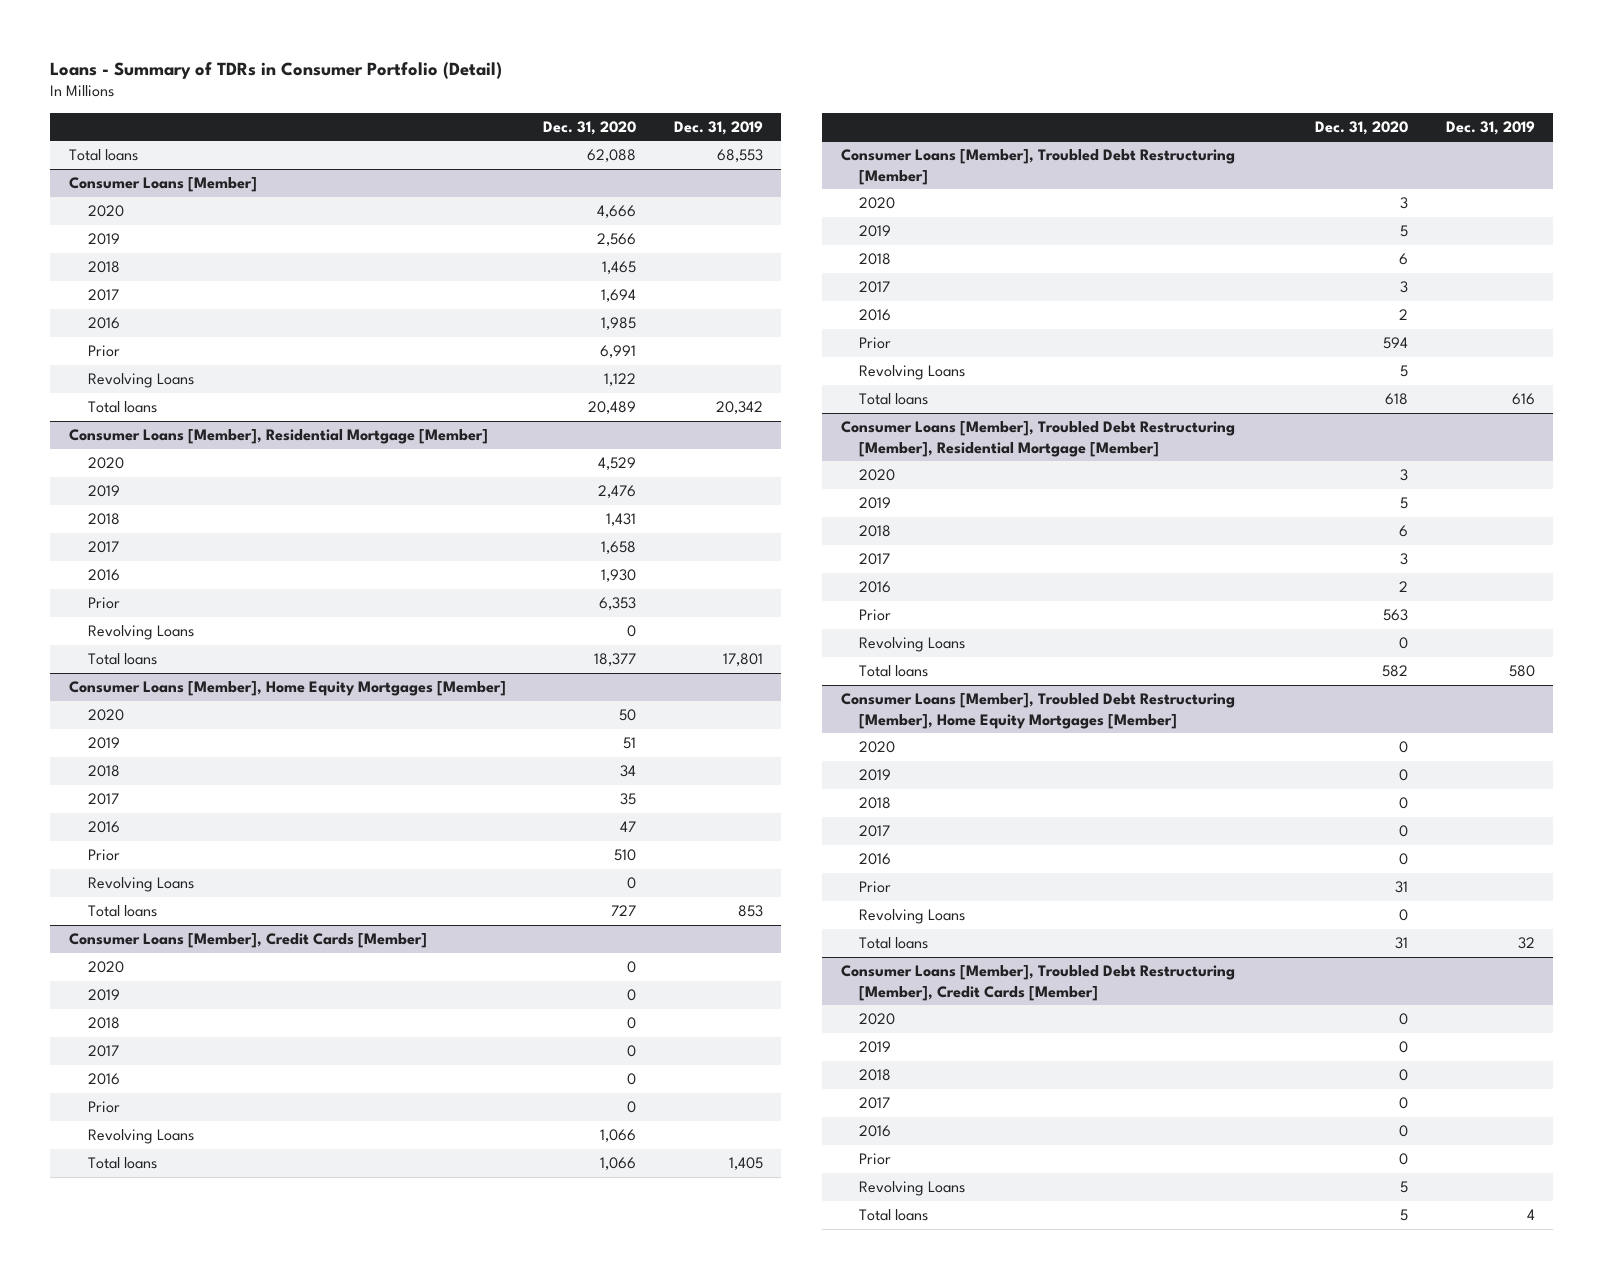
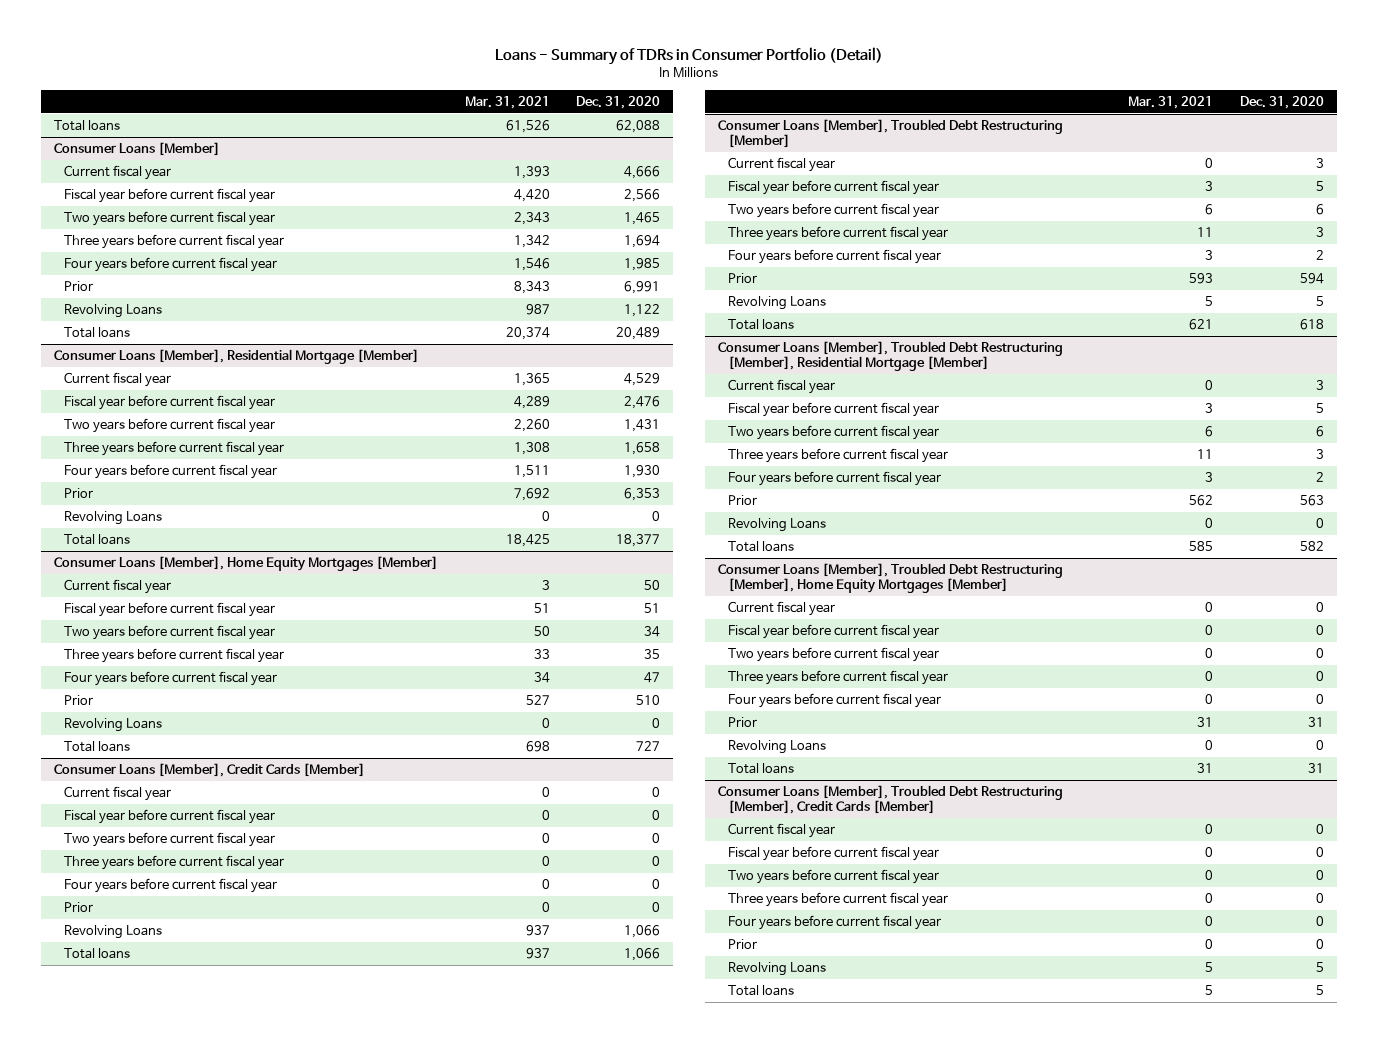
[673,120,763,135] Dec. 31, 2019 -> none
none -> [464,95,550,109] Mar. 31, 2021
[87,205,124,218] 2020 -> [64,164,172,180] Current fiscal year
[87,233,120,246] 2019 -> [64,187,276,203] Fiscal year before current fiscal year
[87,261,120,274] 2018 -> [64,210,276,226] Two years before current fiscal year
[87,289,119,302] 2017 -> [64,233,285,249] Three years before current fiscal year
[87,317,120,330] 2016 -> [64,256,278,272] Four years before current fiscal year
[87,457,124,470] 2020 -> [64,371,172,387] Current fiscal year
[87,485,120,498] 2019 -> [64,394,276,410] Fiscal year before current fiscal year
[87,513,120,526] 2018 -> [64,417,276,433] Two years before current fiscal year
[87,541,119,554] 2017 -> [64,440,285,456] Three years before current fiscal year
[87,569,120,582] 2016 -> [64,463,278,479] Four years before current fiscal year
[87,709,124,722] 2020 -> [64,578,172,594] Current fiscal year
[87,737,120,750] 2019 -> [64,601,276,617] Fiscal year before current fiscal year
[87,765,120,778] 2018 -> [64,624,276,640] Two years before current fiscal year
[87,793,119,806] 2017 -> [64,647,285,663] Three years before current fiscal year
[87,821,120,834] 2016 -> [64,670,278,686] Four years before current fiscal year
[87,961,124,974] 2020 -> [64,785,172,801] Current fiscal year
[87,989,120,1002] 2019 -> [64,808,276,824] Fiscal year before current fiscal year
[87,1017,120,1030] 2018 -> [64,831,276,847] Two years before current fiscal year
[87,1045,119,1058] 2017 -> [64,854,285,870] Three years before current fiscal year
[87,1073,120,1086] 2016 -> [64,877,278,893] Four years before current fiscal year
[859,197,896,210] 2020 -> [728,156,836,172] Current fiscal year
[859,225,892,238] 2019 -> [728,179,940,195] Fiscal year before current fiscal year
[859,253,892,266] 2018 -> [728,202,940,218] Two years before current fiscal year
[859,281,891,294] 2017 -> [728,225,949,241] Three years before current fiscal year
[859,309,892,322] 2016 -> [728,248,942,264] Four years before current fiscal year
[859,469,896,482] 2020 -> [728,378,836,394] Current fiscal year
[859,497,892,510] 2019 -> [728,401,940,417] Fiscal year before current fiscal year
[859,525,892,538] 2018 -> [728,424,940,440] Two years before current fiscal year
[859,553,891,566] 2017 -> [728,447,949,463] Three years before current fiscal year
[859,581,892,594] 2016 -> [728,470,942,486] Four years before current fiscal year
[859,741,896,754] 2020 -> [728,600,836,616] Current fiscal year
[859,769,892,782] 2019 -> [728,623,940,639] Fiscal year before current fiscal year
[859,797,892,810] 2018 -> [728,646,940,662] Two years before current fiscal year
[859,825,891,838] 2017 -> [728,669,949,685] Three years before current fiscal year
[859,853,892,866] 2016 -> [728,692,942,708] Four years before current fiscal year
[859,1013,896,1026] 2020 -> [728,822,836,838] Current fiscal year
[859,1041,892,1054] 2019 -> [728,845,940,861] Fiscal year before current fiscal year
[859,1069,892,1082] 2018 -> [728,868,940,884] Two years before current fiscal year
[859,1097,891,1110] 2017 -> [728,891,949,907] Three years before current fiscal year
[859,1125,892,1138] 2016 -> [728,914,942,930] Four years before current fiscal year

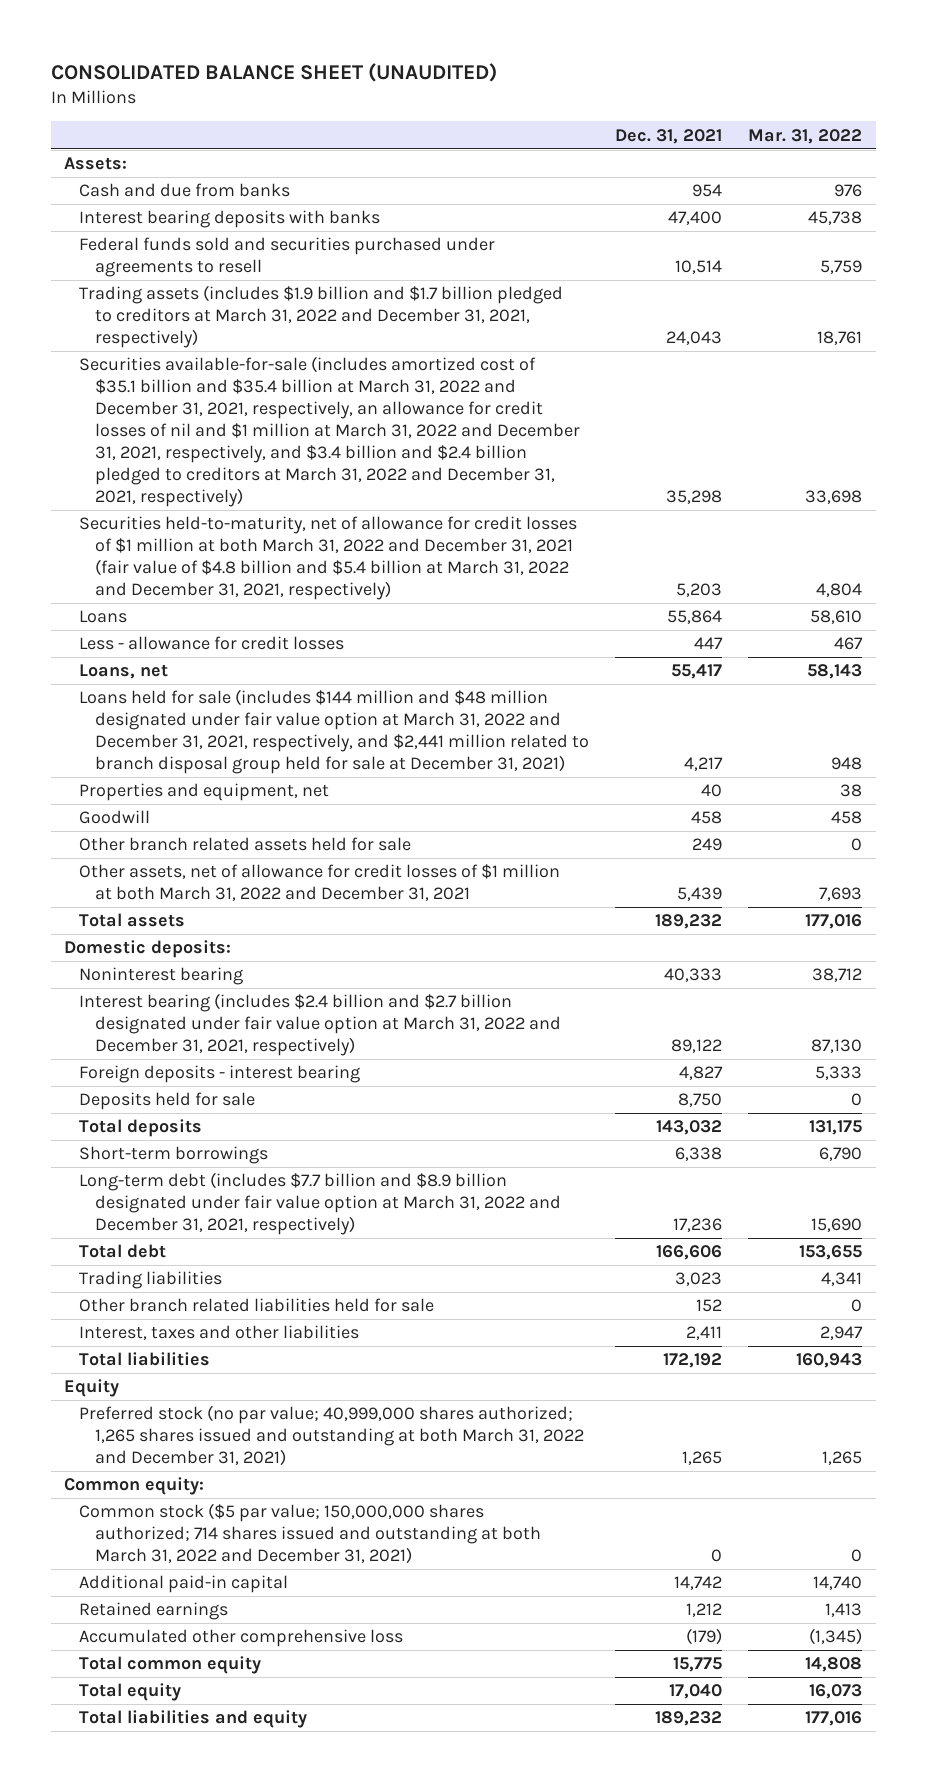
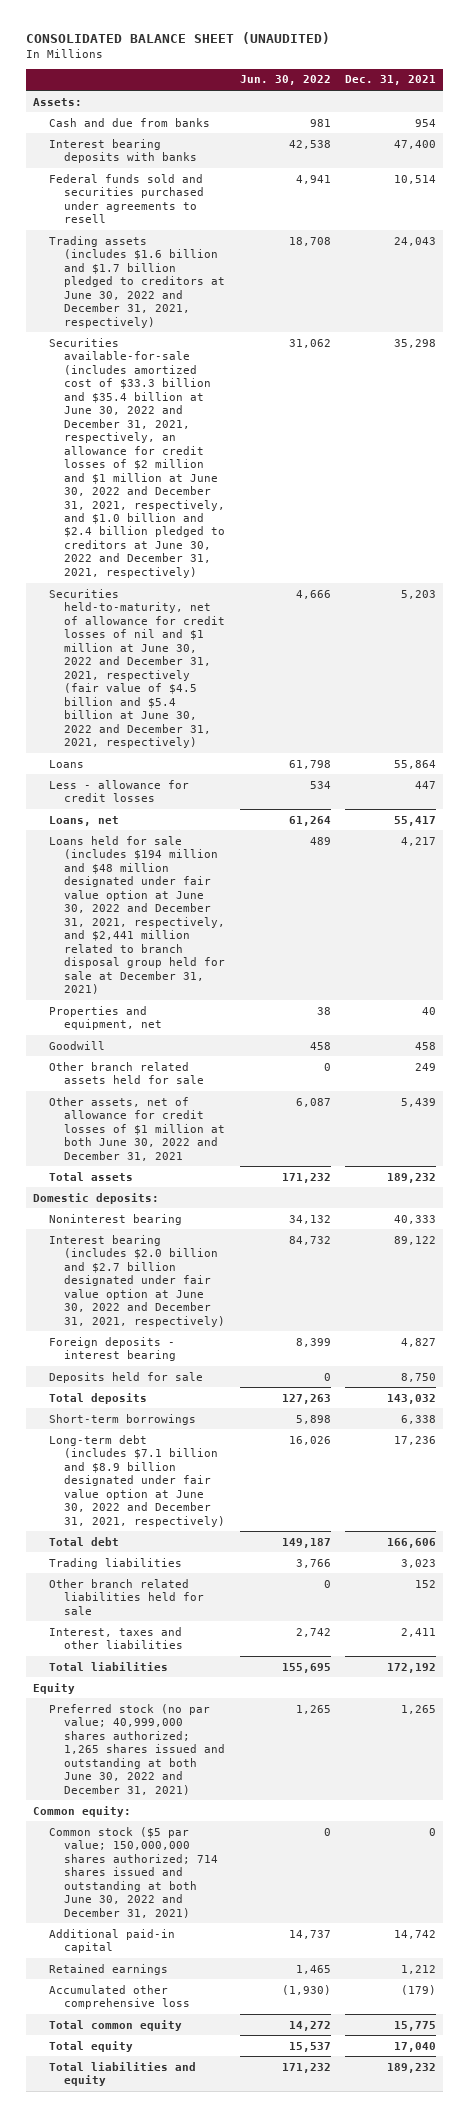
[748,128,863,144] Mar. 31, 2022 -> none
none -> [239,75,331,86] Jun. 30, 2022
[79,285,564,349] Trading assets (includes $1.9 billion and $1.7 billion pledged to creditors at March 31, 2022 and December 31, 2021, respectively) -> [48,235,226,328] Trading assets (includes $1.6 billion and $1.7 billion pledged to creditors at June 30, 2022 and December 31, 2021, respectively)
[79,356,580,507] Securities available-for-sale (includes amortized cost of $35.1 billion and $35.4 billion at March 31, 2022 and December 31, 2021, respectively, an allowance for credit losses of nil and $1 million at March 31, 2022 and December 31, 2021, respectively, and $3.4 billion and $2.4 billion pledged to creditors at March 31, 2022 and December 31, 2021, respectively) -> [48,337,226,578] Securities available-for-sale (includes amortized cost of $33.3 billion and $35.4 billion at June 30, 2022 and December 31, 2021, respectively, an allowance for credit losses of $2 million and $1 million at June 30, 2022 and December 31, 2021, respectively, and $1.0 billion and $2.4 billion pledged to creditors at June 30, 2022 and December 31, 2021, respectively)
[79,516,578,601] Securities held-to-maturity, net of allowance for credit losses of $1 million at both March 31, 2022 and December 31, 2021 (fair value of $4.8 billion and $5.4 billion at March 31, 2022 and December 31, 2021, respectively) -> [48,588,226,749] Securities held-to-maturity, net of allowance for credit losses of nil and $1 million at June 30, 2022 and December 31, 2021, respectively (fair value of $4.5 billion and $5.4 billion at June 30, 2022 and December 31, 2021, respectively)
[79,689,589,775] Loans held for sale (includes $144 million and $48 million designated under fair value option at March 31, 2022 and December 31, 2021, respectively, and $2,441 million related to branch disposal group held for sale at December 31, 2021) -> [48,835,226,995] Loans held for sale (includes $194 million and $48 million designated under fair value option at June 30, 2022 and December 31, 2021, respectively, and $2,441 million related to branch disposal group held for sale at December 31, 2021)
[79,864,561,902] Other assets, net of allowance for credit losses of $1 million at both March 31, 2022 and December 31, 2021 -> [48,1096,226,1161] Other assets, net of allowance for credit losses of $1 million at both June 30, 2022 and December 31, 2021
[79,993,561,1057] Interest bearing (includes $2.4 billion and $2.7 billion designated under fair value option at March 31, 2022 and December 31, 2021, respectively) -> [48,1234,226,1327] Interest bearing (includes $2.0 billion and $2.7 billion designated under fair value option at June 30, 2022 and December 31, 2021, respectively)
[79,1172,561,1236] Long-term debt (includes $7.7 billion and $8.9 billion designated under fair value option at March 31, 2022 and December 31, 2021, respectively) -> [48,1434,226,1527] Long-term debt (includes $7.1 billion and $8.9 billion designated under fair value option at June 30, 2022 and December 31, 2021, respectively)
[79,1405,584,1467] Preferred stock (no par value; 40,999,000 shares authorized; 1,265 shares issued and outstanding at both March 31, 2022 and December 31, 2021) -> [48,1703,226,1795] Preferred stock (no par value; 40,999,000 shares authorized; 1,265 shares issued and outstanding at both June 30, 2022 and December 31, 2021)
[79,1503,541,1565] Common stock ($5 par value; 150,000,000 shares authorized; 714 shares issued and outstanding at both March 31, 2022 and December 31, 2021) -> [48,1826,219,1918] Common stock ($5 par value; 150,000,000 shares authorized; 714 shares issued and outstanding at both June 30, 2022 and December 31, 2021)

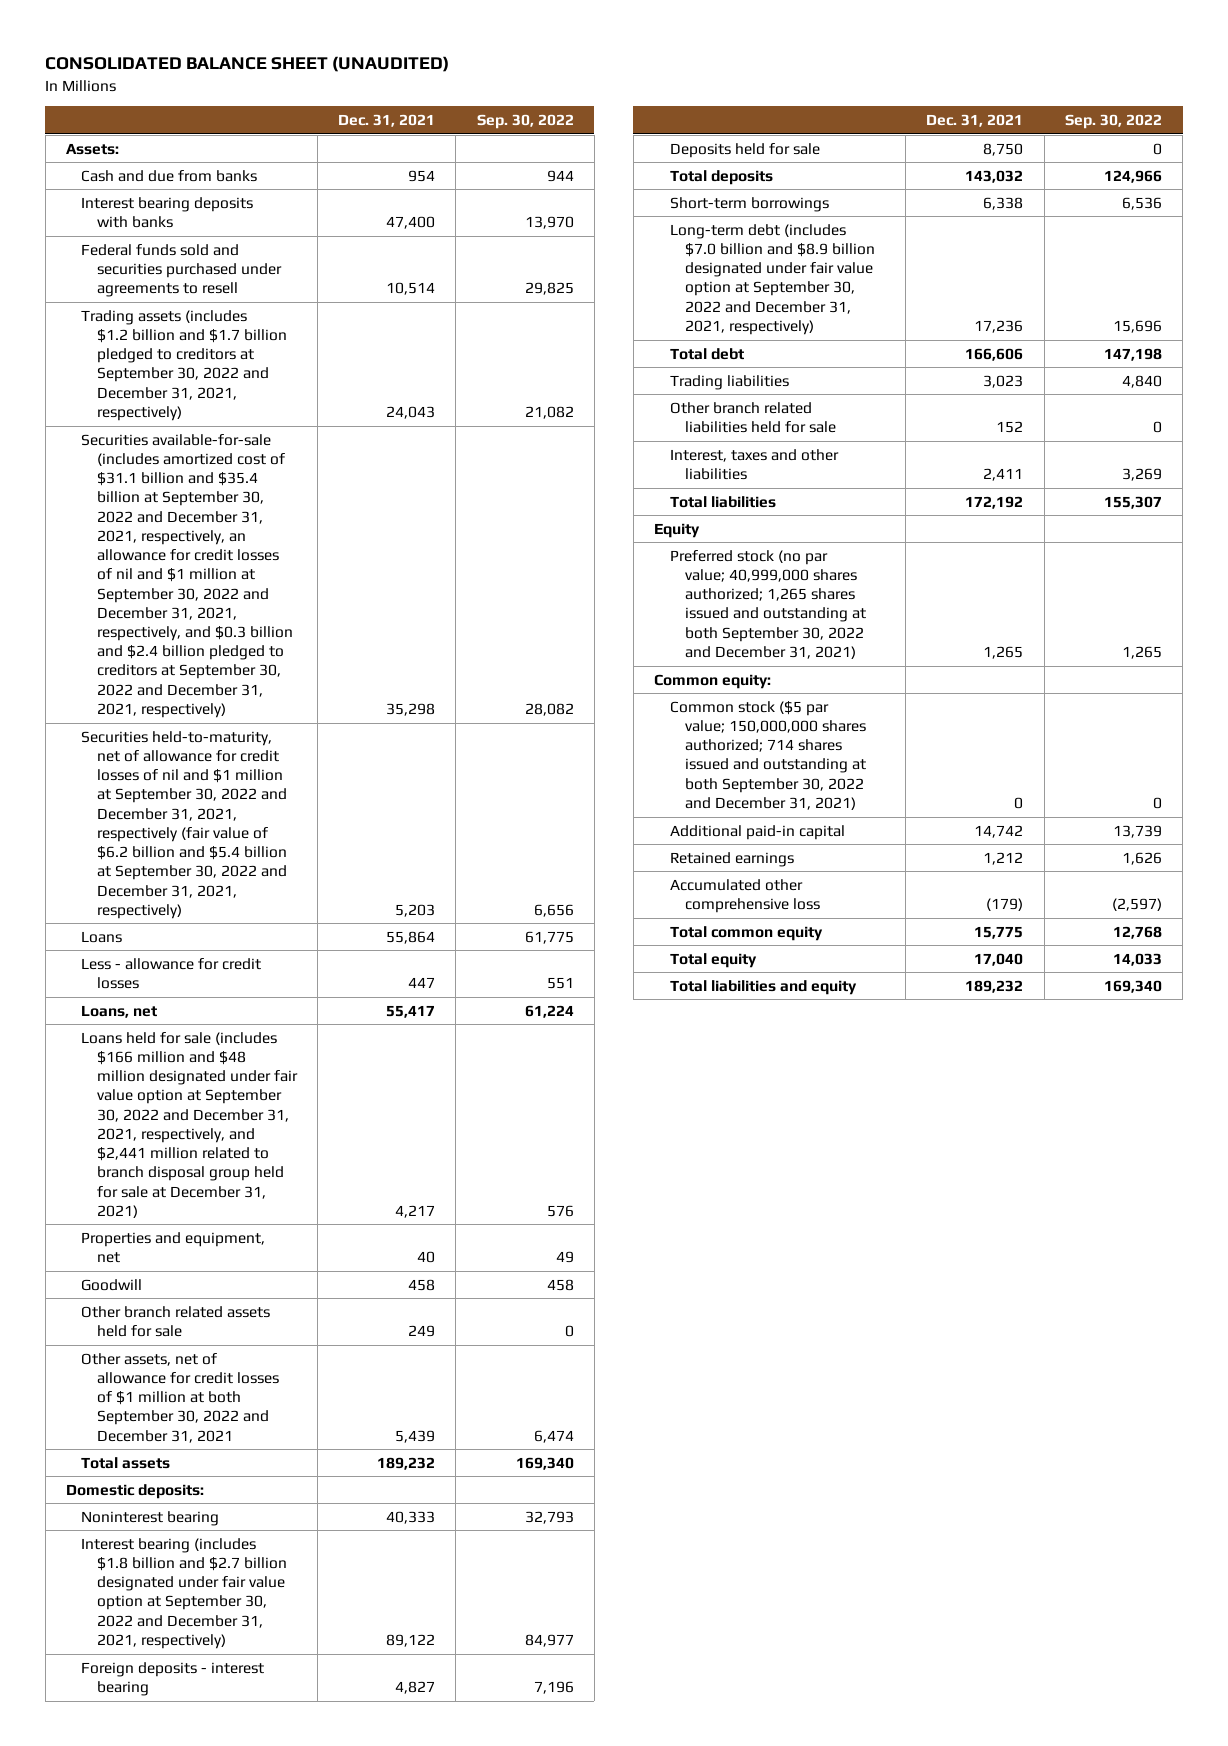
[239,75,331,86] Jun. 30, 2022 -> none
none -> [476,113,574,129] Sep. 30, 2022
[48,235,226,328] Trading assets (includes $1.6 billion and $1.7 billion pledged to creditors at June 30, 2022 and December 31, 2021, respectively) -> [81,309,287,421] Trading assets (includes $1.2 billion and $1.7 billion pledged to creditors at September 30, 2022 and December 31, 2021, respectively)
[48,337,226,578] Securities available-for-sale (includes amortized cost of $33.3 billion and $35.4 billion at June 30, 2022 and December 31, 2021, respectively, an allowance for credit losses of $2 million and $1 million at June 30, 2022 and December 31, 2021, respectively, and $1.0 billion and $2.4 billion pledged to creditors at June 30, 2022 and December 31, 2021, respectively) -> [81,433,293,718] Securities available-for-sale (includes amortized cost of $31.1 billion and $35.4 billion at September 30, 2022 and December 31, 2021, respectively, an allowance for credit losses of nil and $1 million at September 30, 2022 and December 31, 2021, respectively, and $0.3 billion and $2.4 billion pledged to creditors at September 30, 2022 and December 31, 2021, respectively)
[48,588,226,749] Securities held-to-maturity, net of allowance for credit losses of nil and $1 million at June 30, 2022 and December 31, 2021, respectively (fair value of $4.5 billion and $5.4 billion at June 30, 2022 and December 31, 2021, respectively) -> [81,730,287,919] Securities held-to-maturity, net of allowance for credit losses of nil and $1 million at September 30, 2022 and December 31, 2021, respectively (fair value of $6.2 billion and $5.4 billion at September 30, 2022 and December 31, 2021, respectively)
[48,835,226,995] Loans held for sale (includes $194 million and $48 million designated under fair value option at June 30, 2022 and December 31, 2021, respectively, and $2,441 million related to branch disposal group held for sale at December 31, 2021) -> [81,1031,298,1218] Loans held for sale (includes $166 million and $48 million designated under fair value option at September 30, 2022 and December 31, 2021, respectively, and $2,441 million related to branch disposal group held for sale at December 31, 2021)
[48,1096,226,1161] Other assets, net of allowance for credit losses of $1 million at both June 30, 2022 and December 31, 2021 -> [81,1352,279,1443] Other assets, net of allowance for credit losses of $1 million at both September 30, 2022 and December 31, 2021
[48,1234,226,1327] Interest bearing (includes $2.0 billion and $2.7 billion designated under fair value option at June 30, 2022 and December 31, 2021, respectively) -> [81,1537,287,1649] Interest bearing (includes $1.8 billion and $2.7 billion designated under fair value option at September 30, 2022 and December 31, 2021, respectively)
[48,1434,226,1527] Long-term debt (includes $7.1 billion and $8.9 billion designated under fair value option at June 30, 2022 and December 31, 2021, respectively) -> [669,223,875,335] Long-term debt (includes $7.0 billion and $8.9 billion designated under fair value option at September 30, 2022 and December 31, 2021, respectively)
[48,1703,226,1795] Preferred stock (no par value; 40,999,000 shares authorized; 1,265 shares issued and outstanding at both June 30, 2022 and December 31, 2021) -> [669,549,866,659] Preferred stock (no par value; 40,999,000 shares authorized; 1,265 shares issued and outstanding at both September 30, 2022 and December 31, 2021)
[48,1826,219,1918] Common stock ($5 par value; 150,000,000 shares authorized; 714 shares issued and outstanding at both June 30, 2022 and December 31, 2021) -> [669,700,866,810] Common stock ($5 par value; 150,000,000 shares authorized; 714 shares issued and outstanding at both September 30, 2022 and December 31, 2021)

